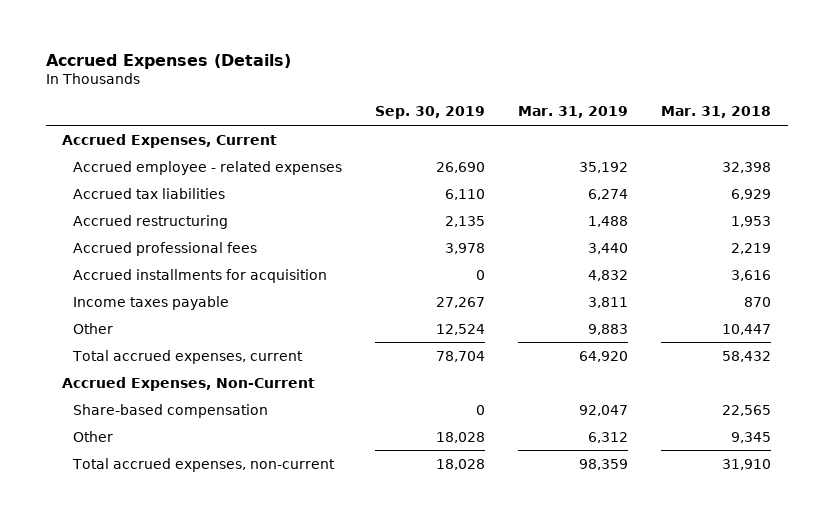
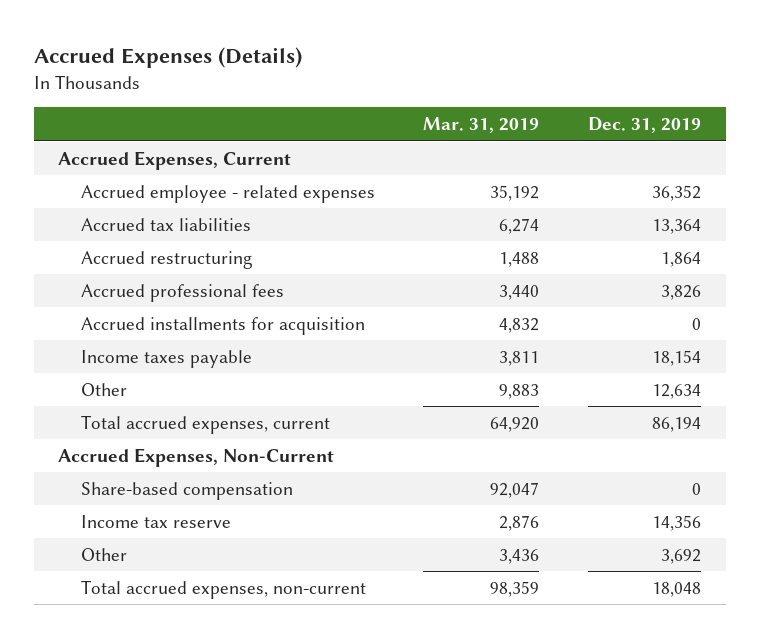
[374,106,485,120] Sep. 30, 2019 -> none
[661,106,772,119] Mar. 31, 2018 -> none
none -> [588,117,702,134] Dec. 31, 2019
none -> [80,514,231,528] Income tax reserve
[587,431,628,443] 6,312 -> [499,548,540,564] 3,436

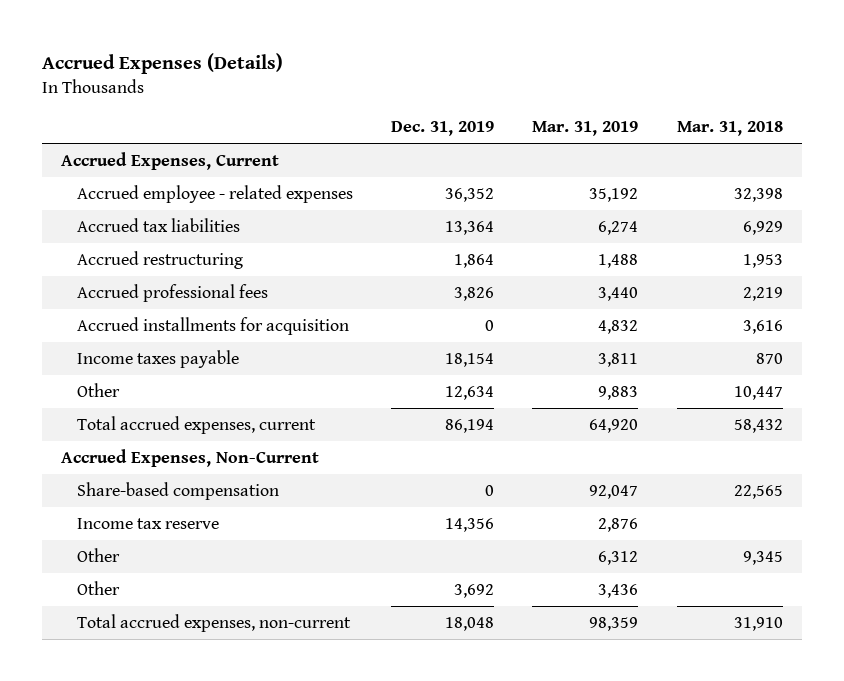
none -> [676,121,783,137] Mar. 31, 2018
none -> [76,547,120,562] Other

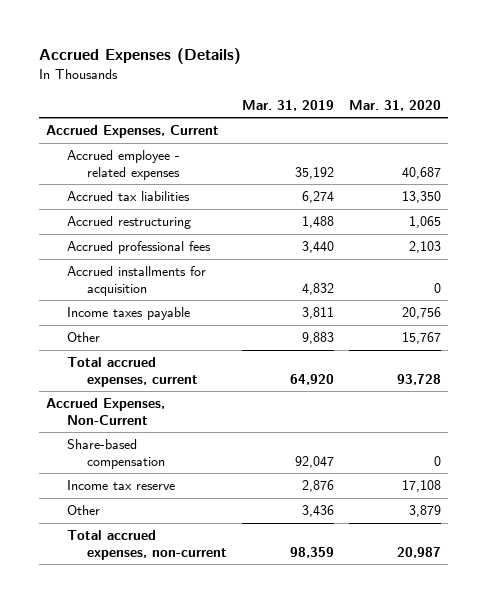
[391,121,495,137] Dec. 31, 2019 -> none
[676,121,783,137] Mar. 31, 2018 -> none
none -> [348,99,441,111] Mar. 31, 2020
[76,547,120,562] Other -> none

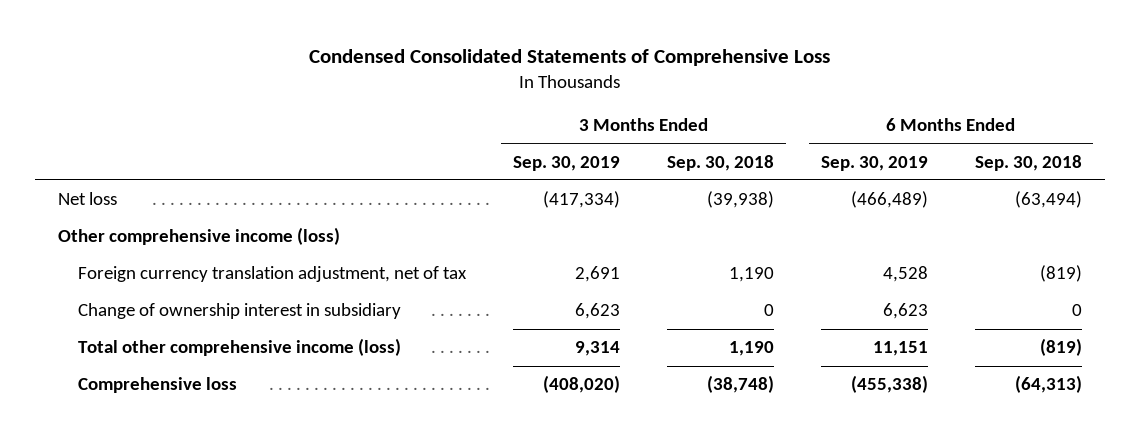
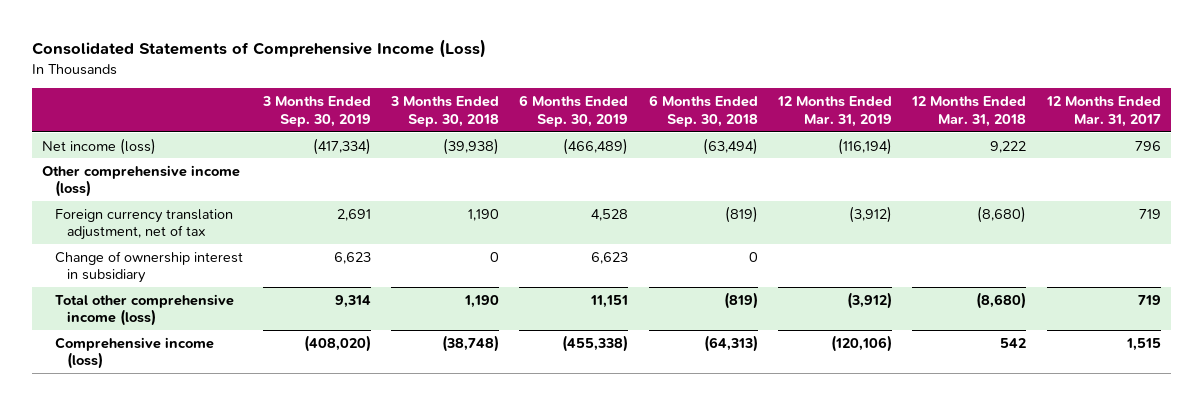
[309,49,831,67] Condensed Consolidated Statements of Comprehensive Loss -> [31,39,486,59] Consolidated Statements of Comprehensive Income (Loss)
none -> [776,96,892,127] 12 Months Ended Mar. 31, 2019
none -> [911,96,1027,127] 12 Months Ended Mar. 31, 2018
none -> [1045,96,1161,127] 12 Months Ended Mar. 31, 2017
[58,192,118,206] Net loss -> [41,137,156,155] Net income (loss)
[78,377,238,394] Comprehensive loss -> [54,336,214,370] Comprehensive income (loss)

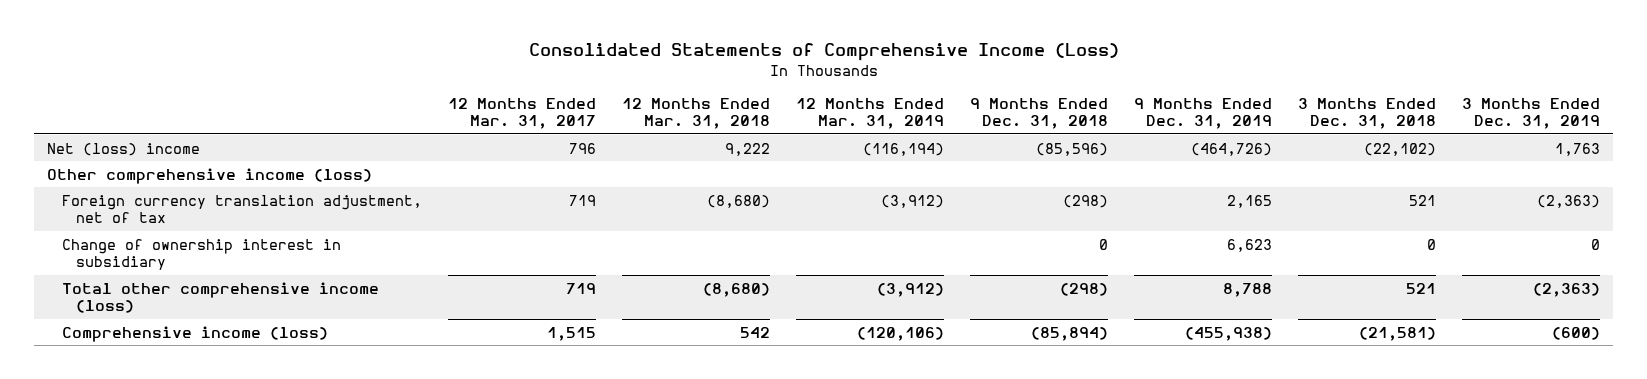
[261,96,371,127] 3 Months Ended Sep. 30, 2019 -> none
[390,96,500,127] 3 Months Ended Sep. 30, 2018 -> none
[519,95,629,127] 6 Months Ended Sep. 30, 2019 -> none
[648,95,758,127] 6 Months Ended Sep. 30, 2018 -> none
none -> [969,97,1108,130] 9 Months Ended Dec. 31, 2018
none -> [1134,97,1273,130] 9 Months Ended Dec. 31, 2019
none -> [1298,97,1437,130] 3 Months Ended Dec. 31, 2018
none -> [1462,97,1601,130] 3 Months Ended Dec. 31, 2019
[41,137,156,155] Net income (loss) -> [46,142,200,156] Net (loss) income

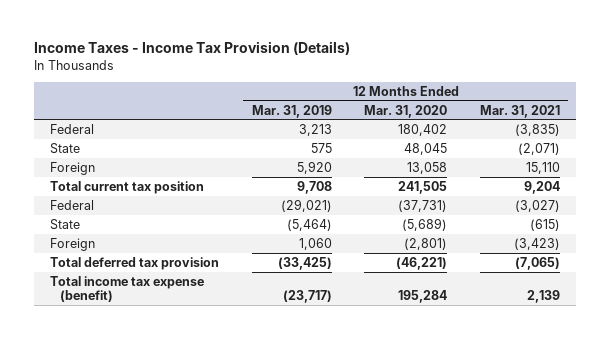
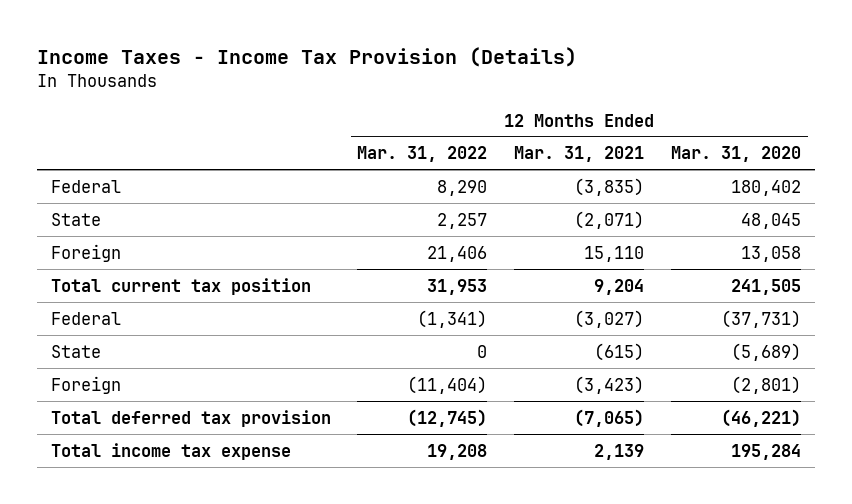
[251,104,332,118] Mar. 31, 2019 -> none
none -> [357,146,488,163] Mar. 31, 2022
[50,275,205,303] Total income tax expense (benefit) -> [50,442,291,460] Total income tax expense

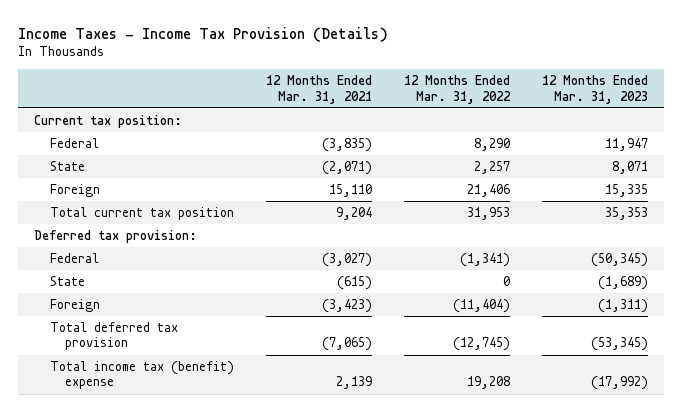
[671,146,802,163] Mar. 31, 2020 -> none
none -> [541,75,648,104] 12 Months Ended Mar. 31, 2023
none -> [34,115,183,129] Current tax position:
none -> [34,230,198,244] Deferred tax provision:
[50,442,291,460] Total income tax expense -> [49,361,234,390] Total income tax (benefit) expense

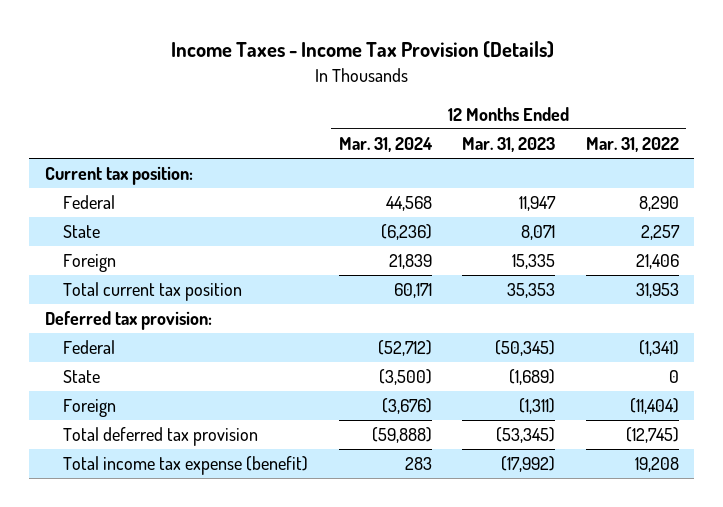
[265,75,372,104] 12 Months Ended Mar. 31, 2021 -> none
none -> [338,136,433,152] Mar. 31, 2024
[49,361,234,390] Total income tax (benefit) expense -> [63,456,309,476] Total income tax expense (benefit)

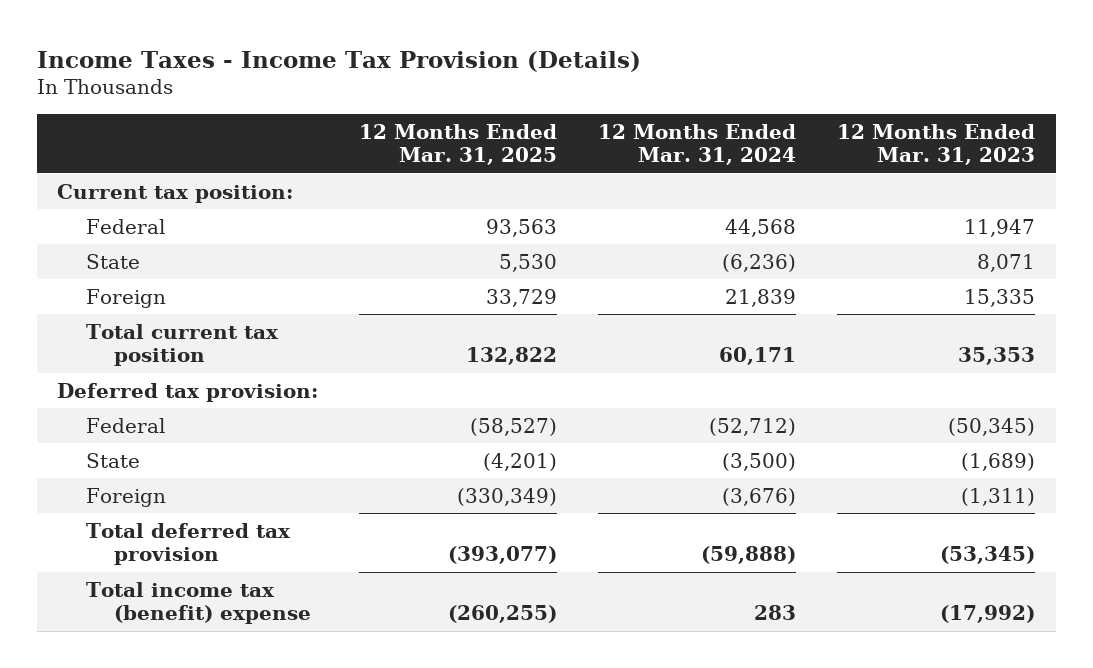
[585,136,679,152] Mar. 31, 2022 -> none
none -> [359,123,558,166] 12 Months Ended Mar. 31, 2025
[63,456,309,476] Total income tax expense (benefit) -> [85,581,312,625] Total income tax (benefit) expense

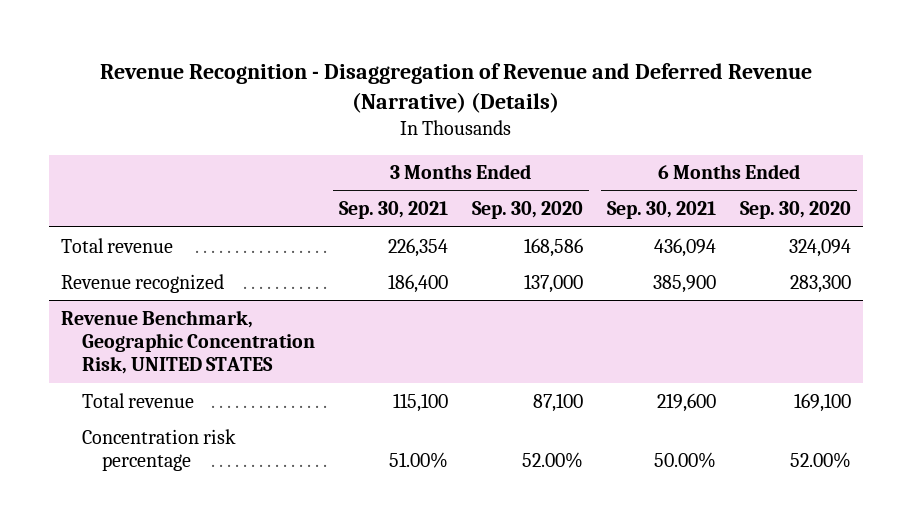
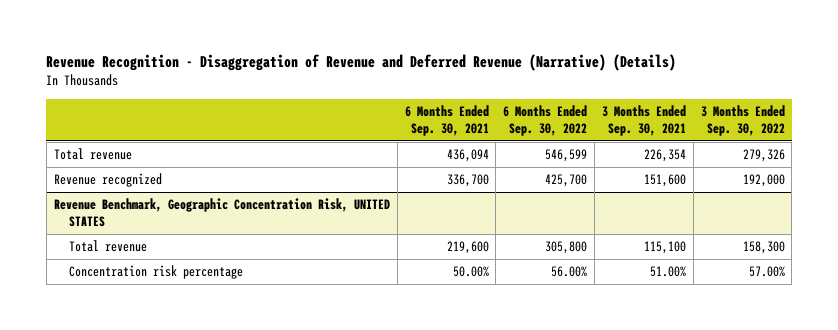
[471,201,583,220] Sep. 30, 2020 -> none
[739,201,851,220] Sep. 30, 2020 -> none
none -> [503,104,588,136] 6 Months Ended Sep. 30, 2022
none -> [700,104,785,136] 3 Months Ended Sep. 30, 2022
[387,273,448,293] 186,400 -> [643,174,686,188] 151,600
[652,274,716,293] 385,900 -> [446,174,489,188] 336,700

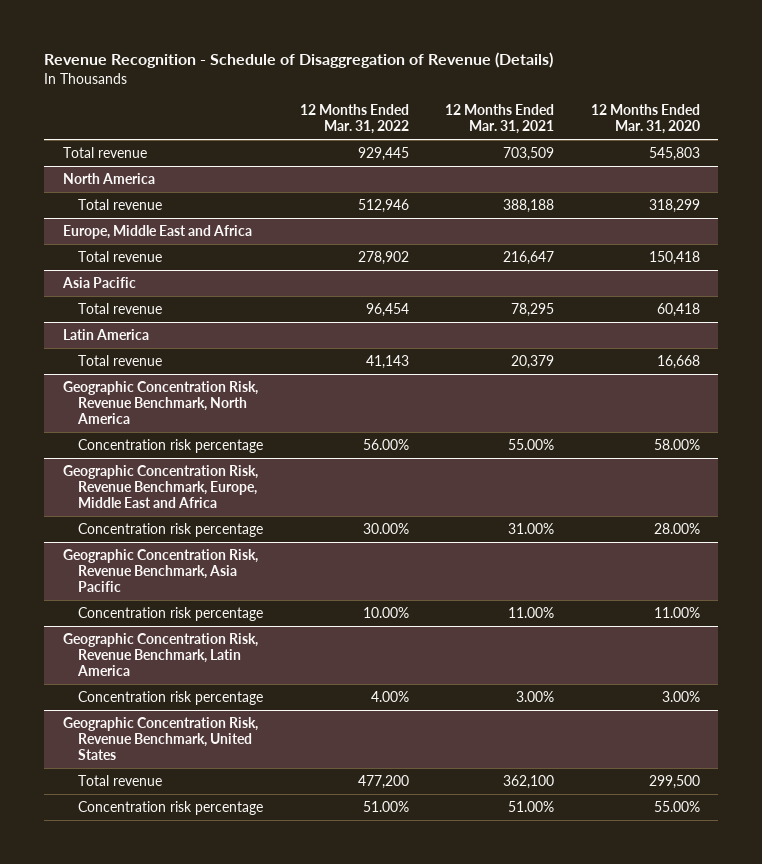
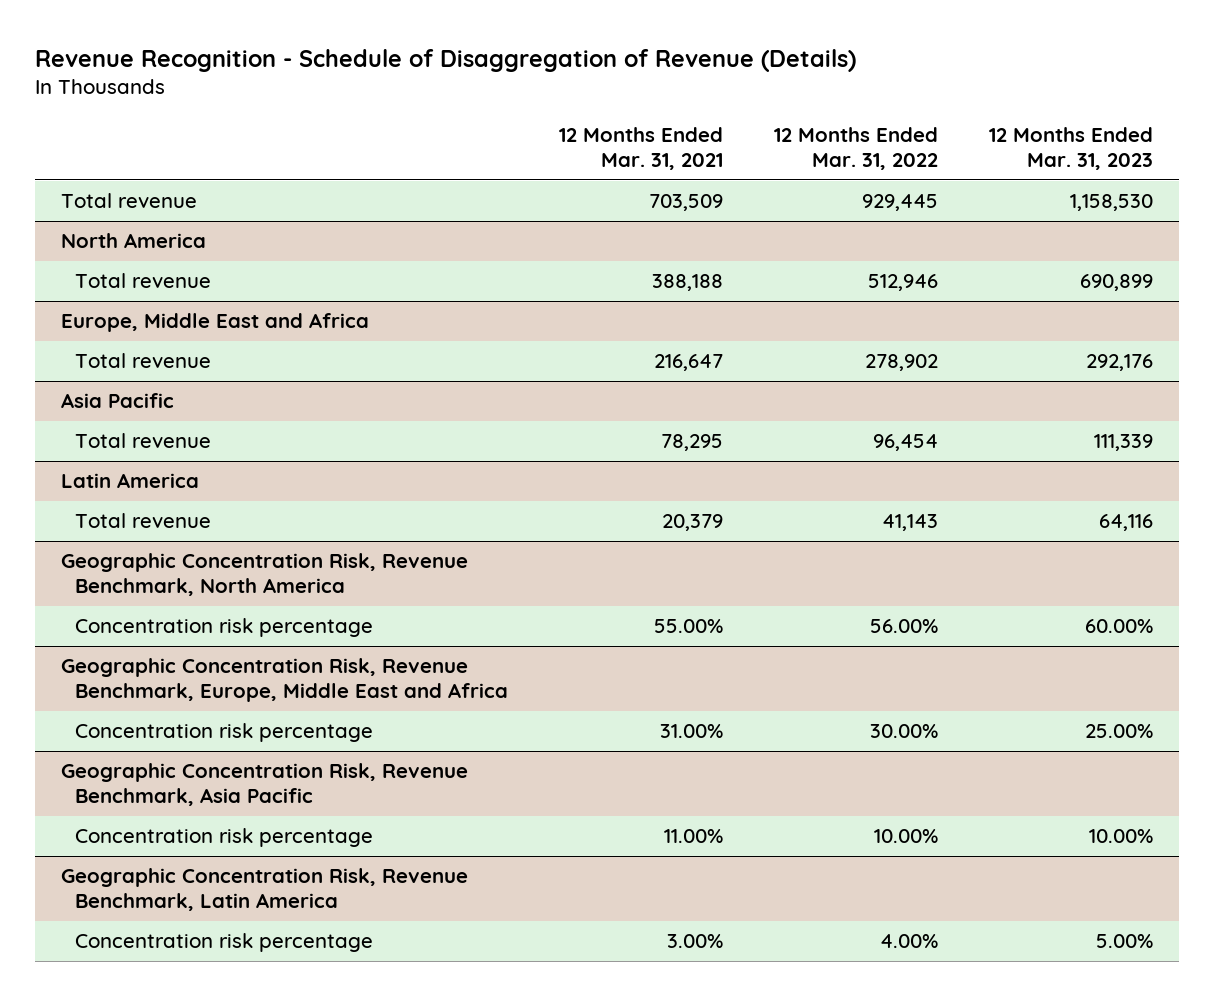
[590,104,700,135] 12 Months Ended Mar. 31, 2020 -> none
none -> [989,126,1154,170] 12 Months Ended Mar. 31, 2023
[62,716,258,761] Geographic Concentration Risk, Revenue Benchmark, United States -> none
[78,774,163,786] Total revenue -> none
[78,800,264,815] Concentration risk percentage -> none

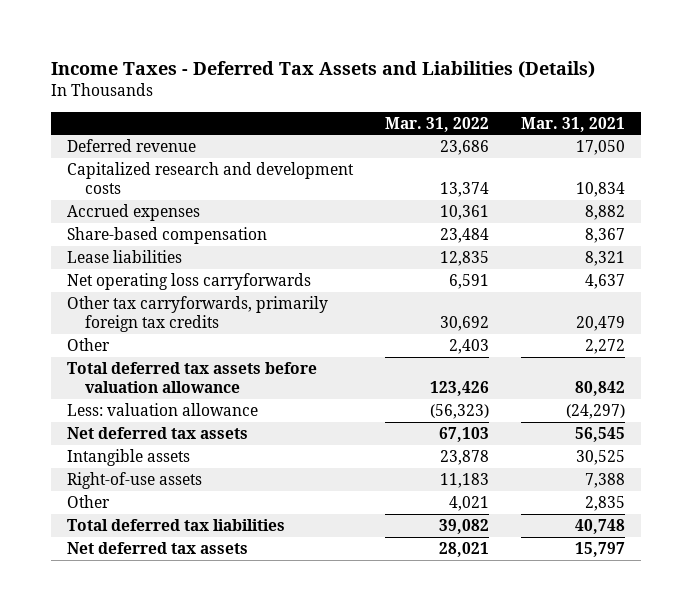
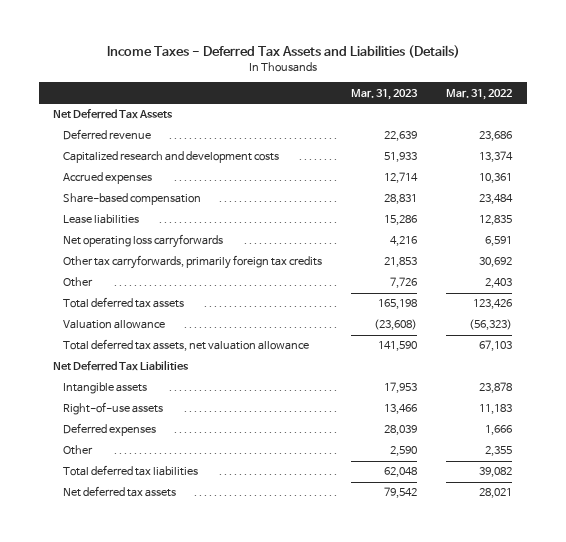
[520,116,625,132] Mar. 31, 2021 -> none
none -> [351,88,419,100] Mar. 31, 2023
none -> [53,109,174,120] Net Deferred Tax Assets
[66,362,317,394] Total deferred tax assets before valuation allowance -> [62,297,184,309] Total deferred tax assets
[66,403,258,417] Less: valuation allowance -> [62,320,165,330] Valuation allowance
[66,427,248,440] Net deferred tax assets -> [62,339,309,352] Total deferred tax assets, net valuation allowance
none -> [53,360,190,372] Net Deferred Tax Liabilities
none -> [62,423,156,437] Deferred expenses
[448,496,489,512] 4,021 -> [485,446,513,457] 2,355

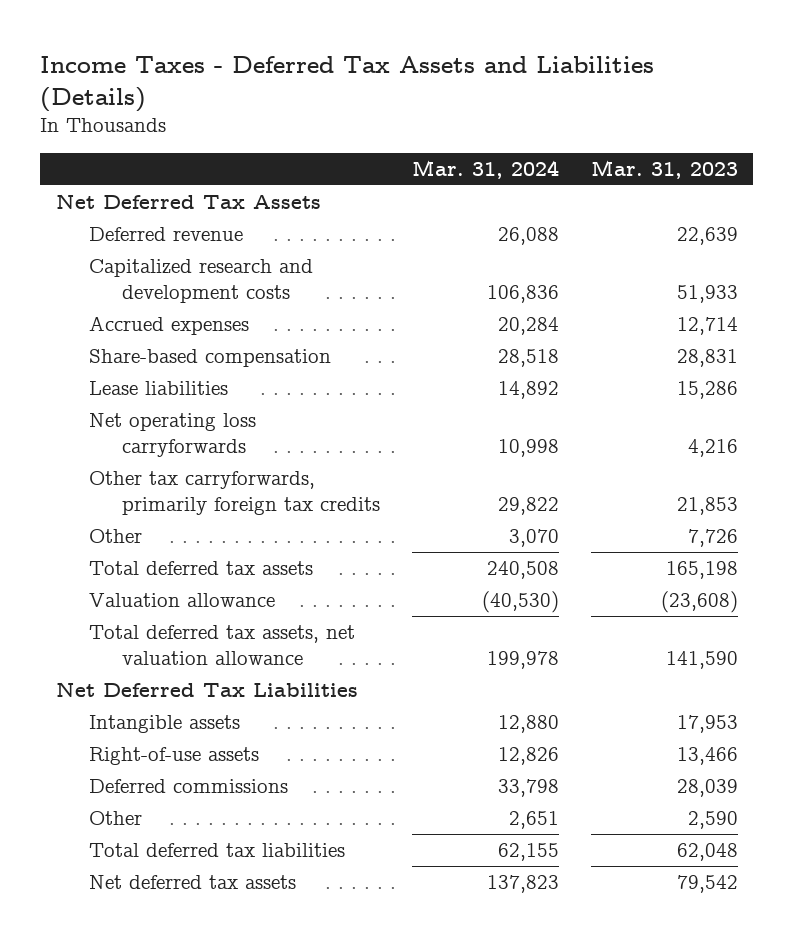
[446,88,513,100] Mar. 31, 2022 -> none
none -> [411,160,559,180] Mar. 31, 2024
[62,423,156,437] Deferred expenses -> [89,779,289,794] Deferred commissions

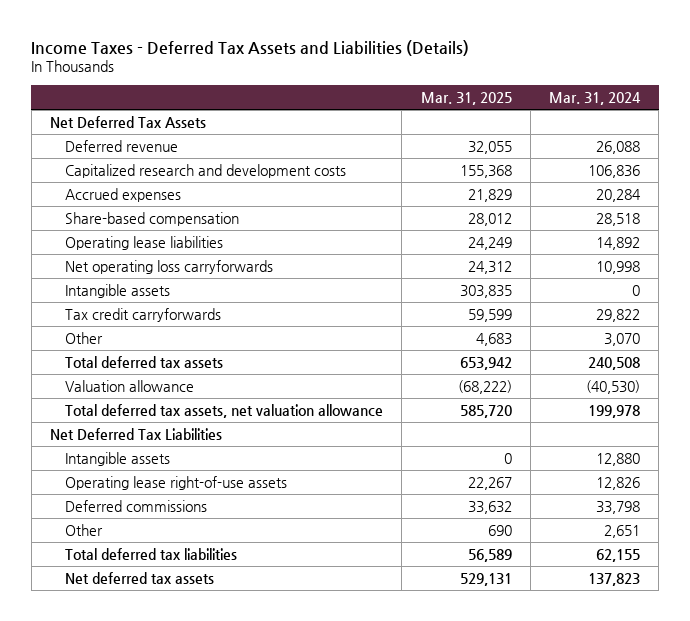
[590,160,738,180] Mar. 31, 2023 -> none
none -> [420,92,512,106] Mar. 31, 2025
[89,381,229,396] Lease liabilities -> [65,236,224,251] Operating lease liabilities
none -> [65,284,171,299] Intangible assets
[89,471,381,516] Other tax carryforwards, primarily foreign tax credits -> [65,308,222,323] Tax credit carryforwards
[89,747,260,766] Right-of-use assets -> [65,476,288,491] Operating lease right-of-use assets

